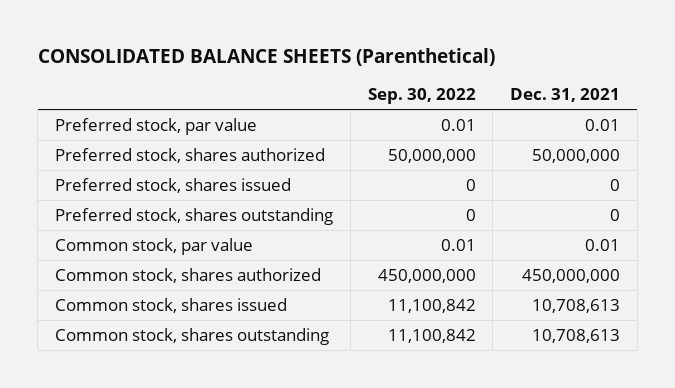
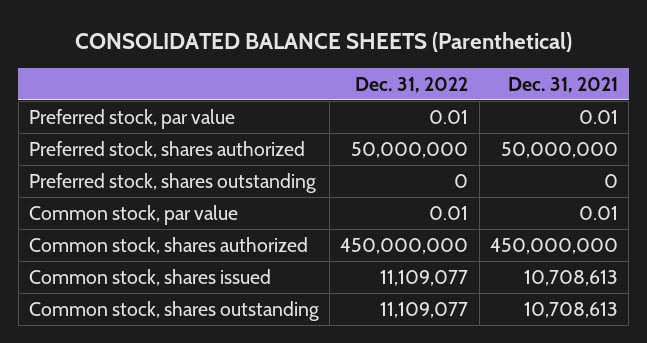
[367,88,476,105] Sep. 30, 2022 -> none
none -> [355,77,469,94] Dec. 31, 2022
[55,177,292,193] Preferred stock, shares issued -> none

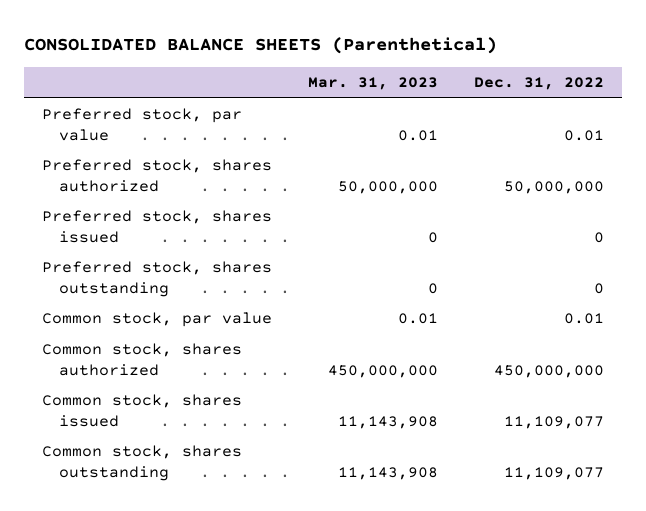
[507,77,618,94] Dec. 31, 2021 -> none
none -> [308,77,439,91] Mar. 31, 2023
none -> [42,210,273,243] Preferred stock, shares issued

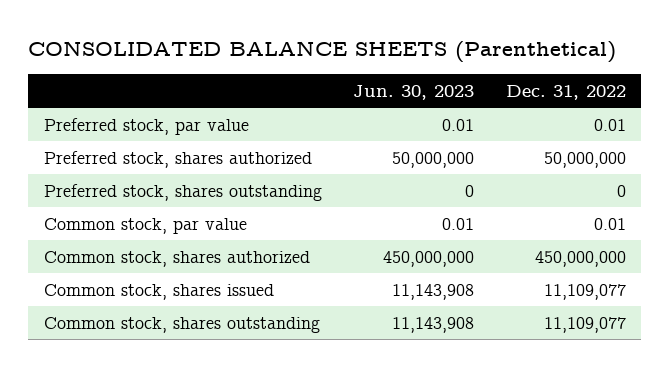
[308,77,439,91] Mar. 31, 2023 -> none
none -> [353,84,475,100] Jun. 30, 2023
[42,210,273,243] Preferred stock, shares issued -> none

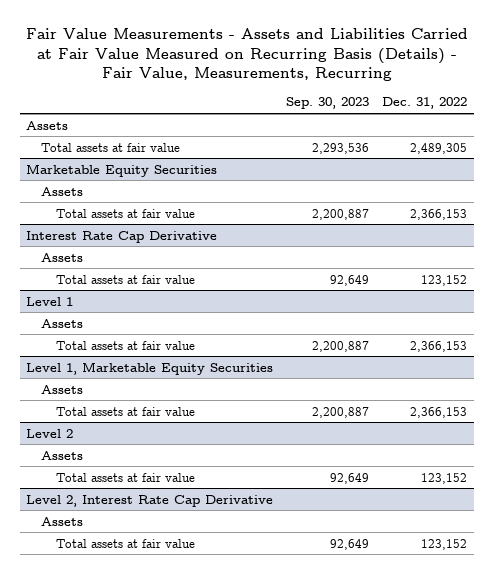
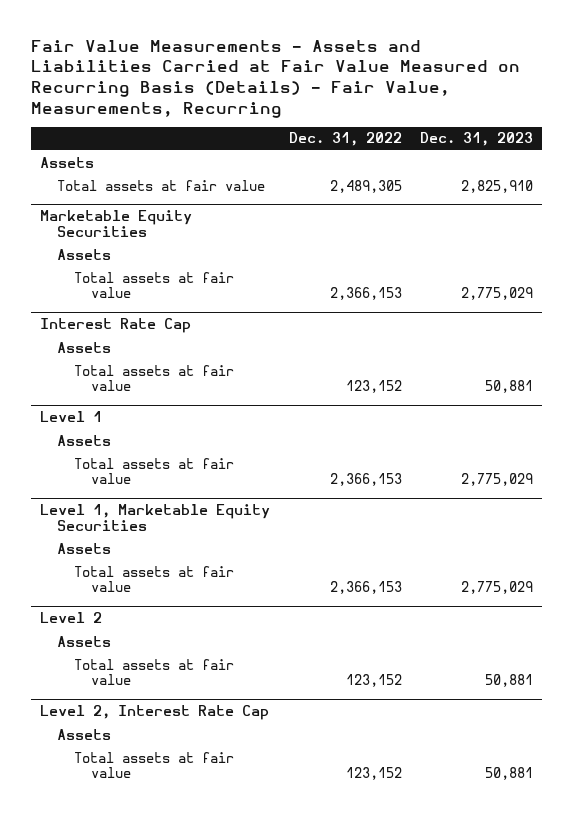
[286,97,370,110] Sep. 30, 2023 -> none
none -> [420,132,534,147] Dec. 31, 2023
[26,230,218,243] Interest Rate Cap Derivative -> [40,318,192,334] Interest Rate Cap
[26,494,274,507] Level 2, Interest Rate Cap Derivative -> [40,705,270,721] Level 2, Interest Rate Cap

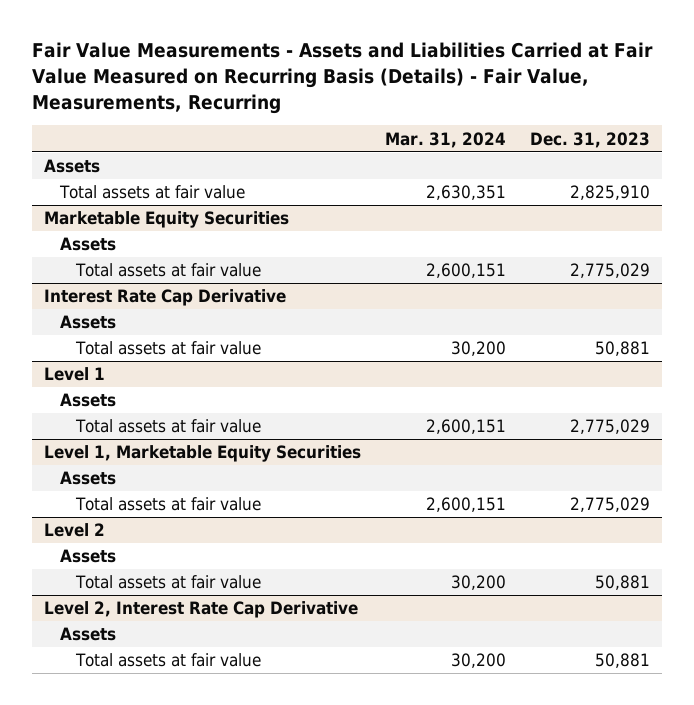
[288,132,402,147] Dec. 31, 2022 -> none
none -> [384,131,506,148] Mar. 31, 2024
[40,318,192,334] Interest Rate Cap -> [43,289,286,307] Interest Rate Cap Derivative
[40,705,270,721] Level 2, Interest Rate Cap -> [43,601,358,619] Level 2, Interest Rate Cap Derivative

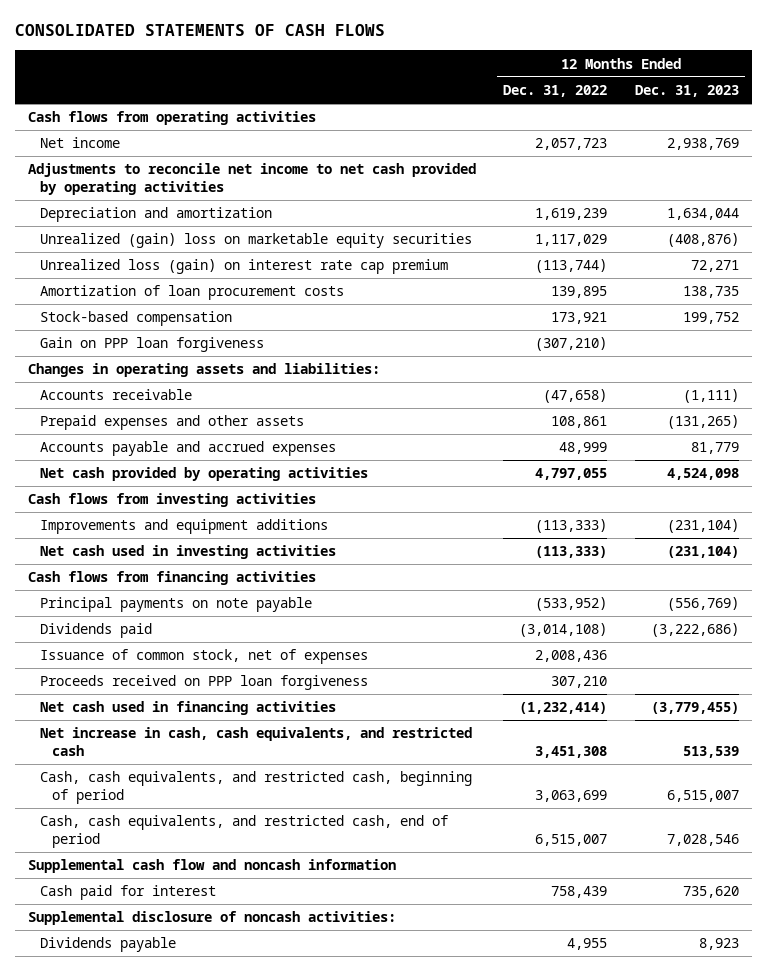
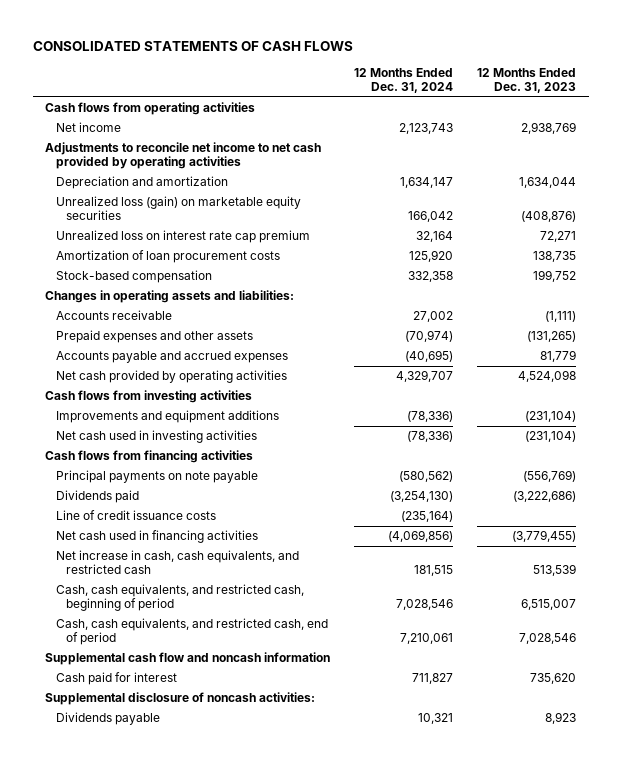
[503,85,608,98] Dec. 31, 2022 -> none
none -> [354,68,454,94] 12 Months Ended Dec. 31, 2024
[39,233,472,249] Unrealized (gain) loss on marketable equity securities -> [55,196,301,221] Unrealized loss (gain) on marketable equity securities
[39,259,448,275] Unrealized loss (gain) on interest rate cap premium -> [55,230,310,244] Unrealized loss on interest rate cap premium
[39,337,264,353] Gain on PPP loan forgiveness -> none
[39,649,368,665] Issuance of common stock, net of expenses -> none
[39,675,368,691] Proceeds received on PPP loan forgiveness -> none
none -> [55,510,216,521] Line of credit issuance costs

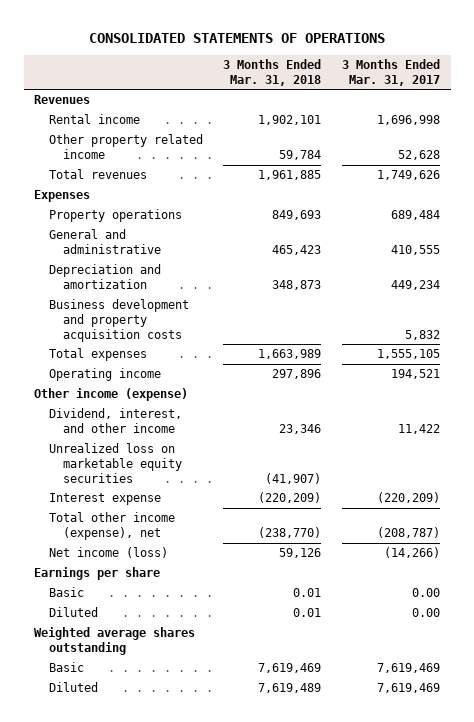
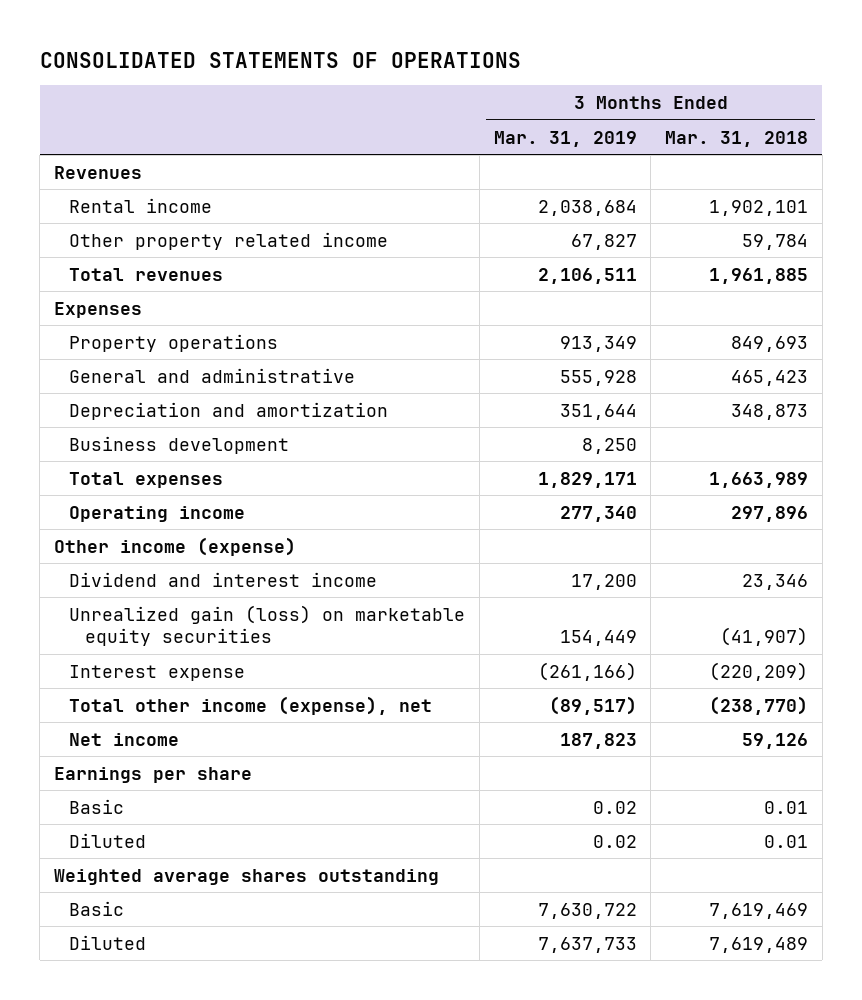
[342,58,441,86] 3 Months Ended Mar. 31, 2017 -> none
none -> [493,130,637,147] Mar. 31, 2019
[48,299,189,342] Business development and property acquisition costs -> none
none -> [69,435,290,454] Business development
[48,408,182,434] Dividend, interest, and other income -> [69,571,378,587] Dividend and interest income
[48,443,182,483] Unrealized loss on marketable equity securities -> [69,604,466,647] Unrealized gain (loss) on marketable equity securities
[48,547,168,559] Net income (loss) -> [69,732,180,746] Net income

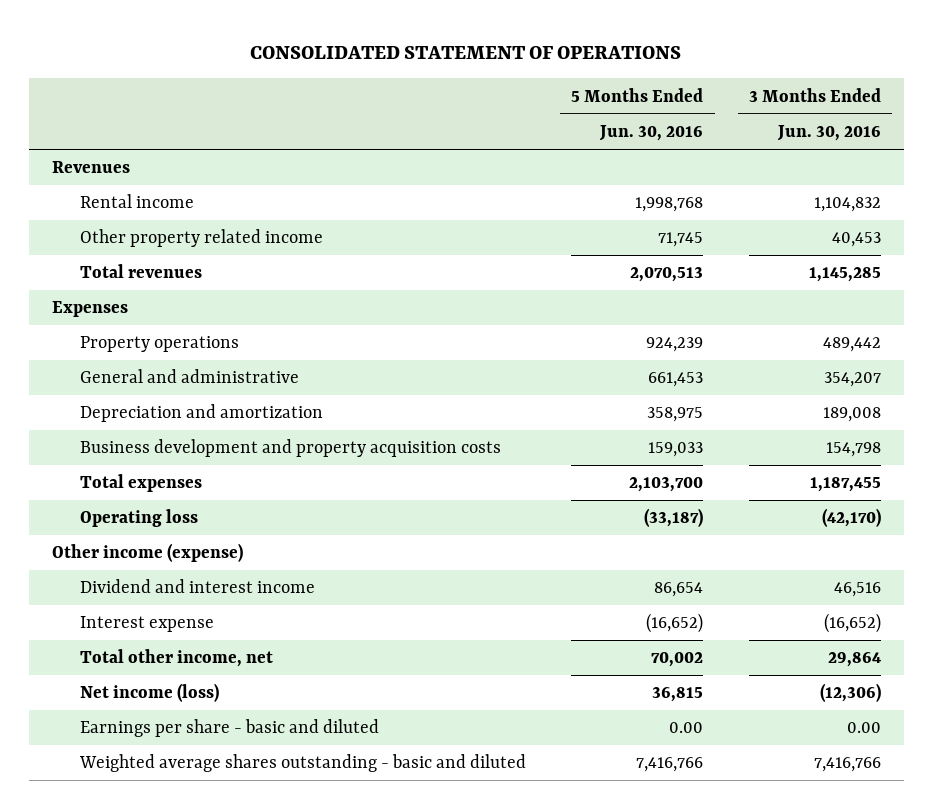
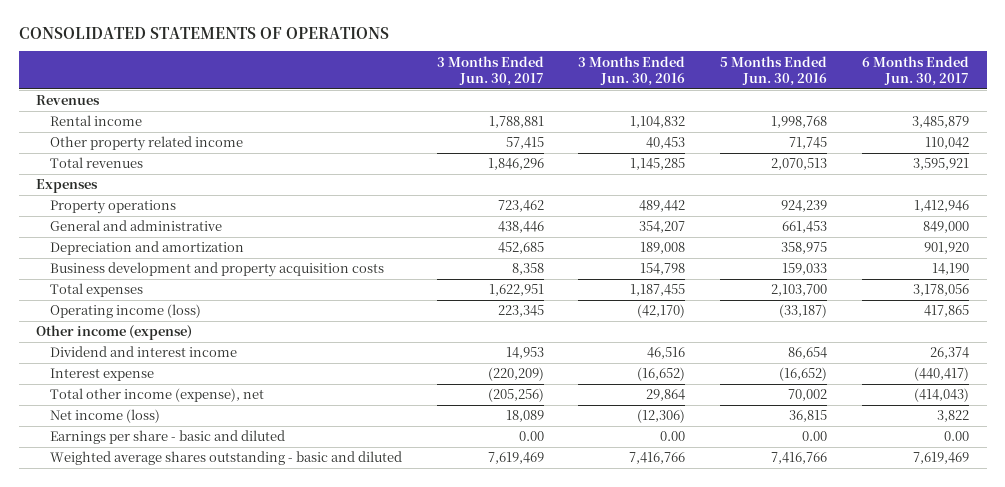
[250,45,682,59] CONSOLIDATED STATEMENT OF OPERATIONS -> [18,26,389,39] CONSOLIDATED STATEMENTS OF OPERATIONS
none -> [436,55,544,87] 3 Months Ended Jun. 30, 2017
none -> [862,55,970,87] 6 Months Ended Jun. 30, 2017
[79,509,198,528] Operating loss -> [49,304,201,319] Operating income (loss)
[79,649,273,668] Total other income, net -> [49,388,264,403] Total other income (expense), net

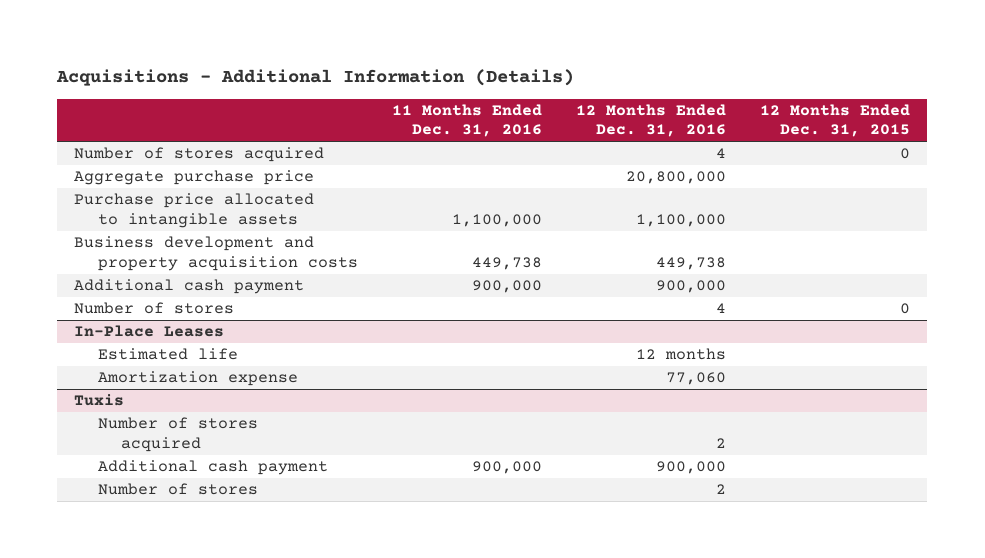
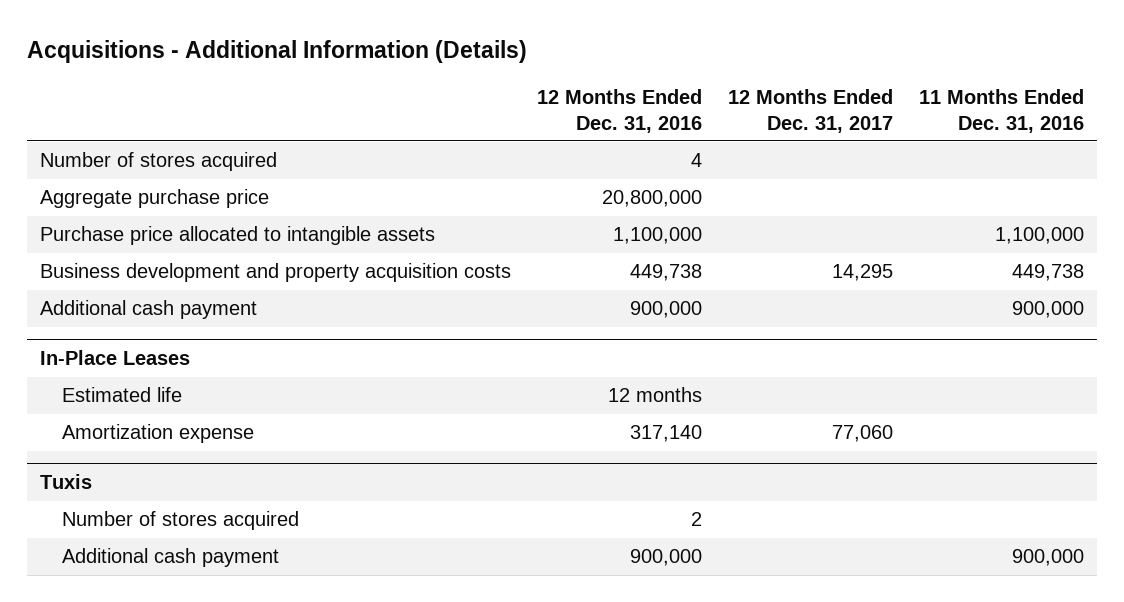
[760,104,911,138] 12 Months Ended Dec. 31, 2015 -> none
none -> [727,88,893,133] 12 Months Ended Dec. 31, 2017
[74,302,235,315] Number of stores -> none
[666,372,727,386] 77,060 -> [630,425,703,443] 317,140
[97,483,258,496] Number of stores -> none

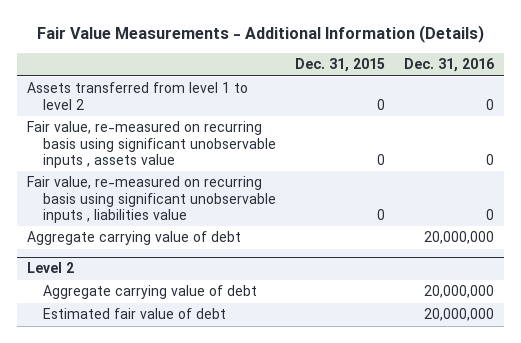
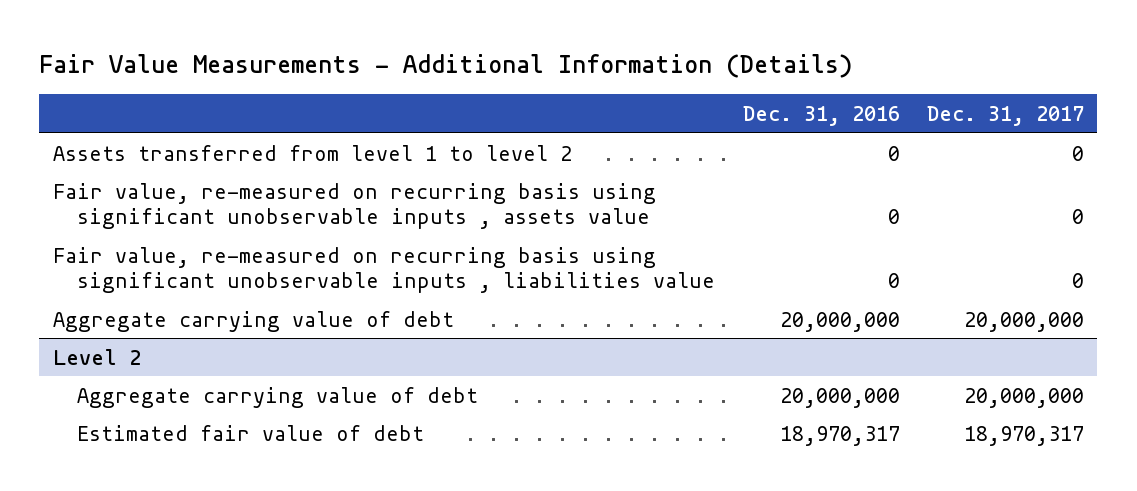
[294,58,385,73] Dec. 31, 2015 -> none
none -> [926,106,1084,127] Dec. 31, 2017
[424,308,495,322] 20,000,000 -> [779,425,900,446] 18,970,317

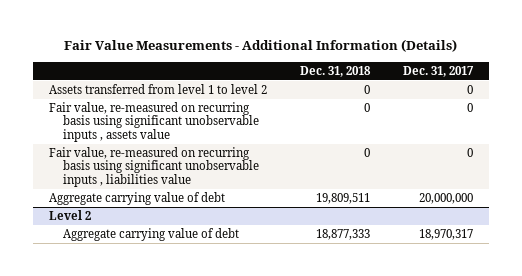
[742,106,900,127] Dec. 31, 2016 -> none
none -> [299,65,371,77] Dec. 31, 2018
[77,424,425,441] Estimated fair value of debt -> none
[963,387,1084,408] 20,000,000 -> [418,229,473,241] 18,970,317

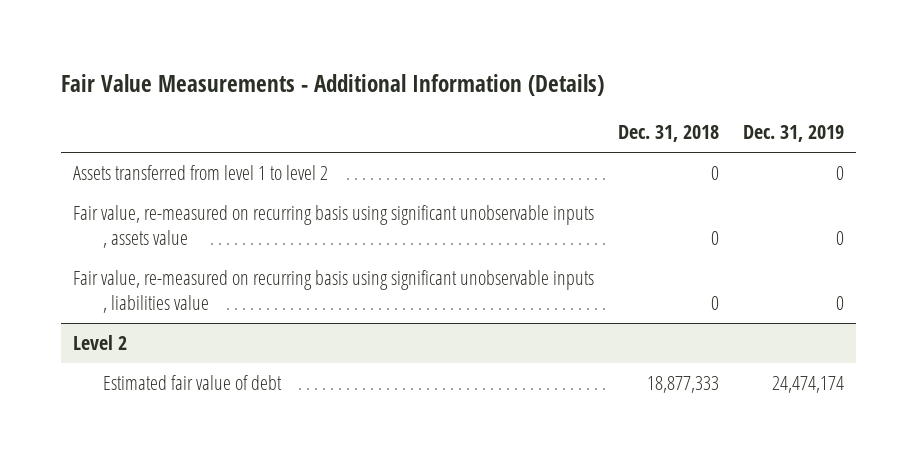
[402,65,474,77] Dec. 31, 2017 -> none
none -> [743,125,845,143] Dec. 31, 2019
[49,192,226,206] Aggregate carrying value of debt -> none
[62,228,239,242] Aggregate carrying value of debt -> [102,374,282,390] Estimated fair value of debt

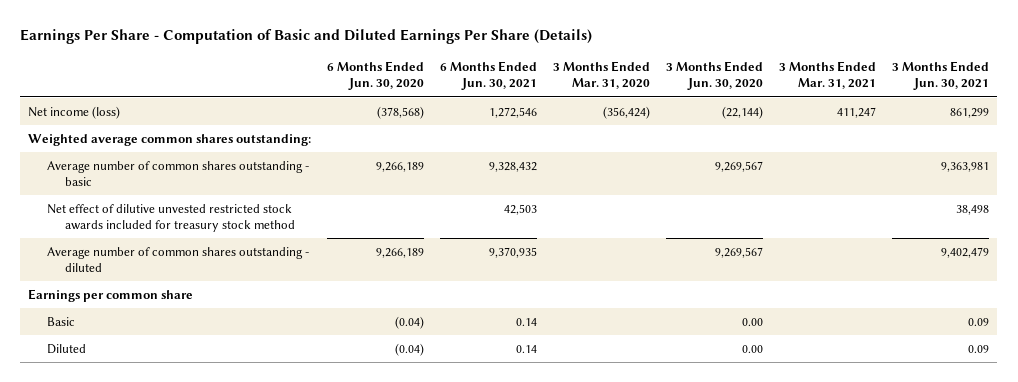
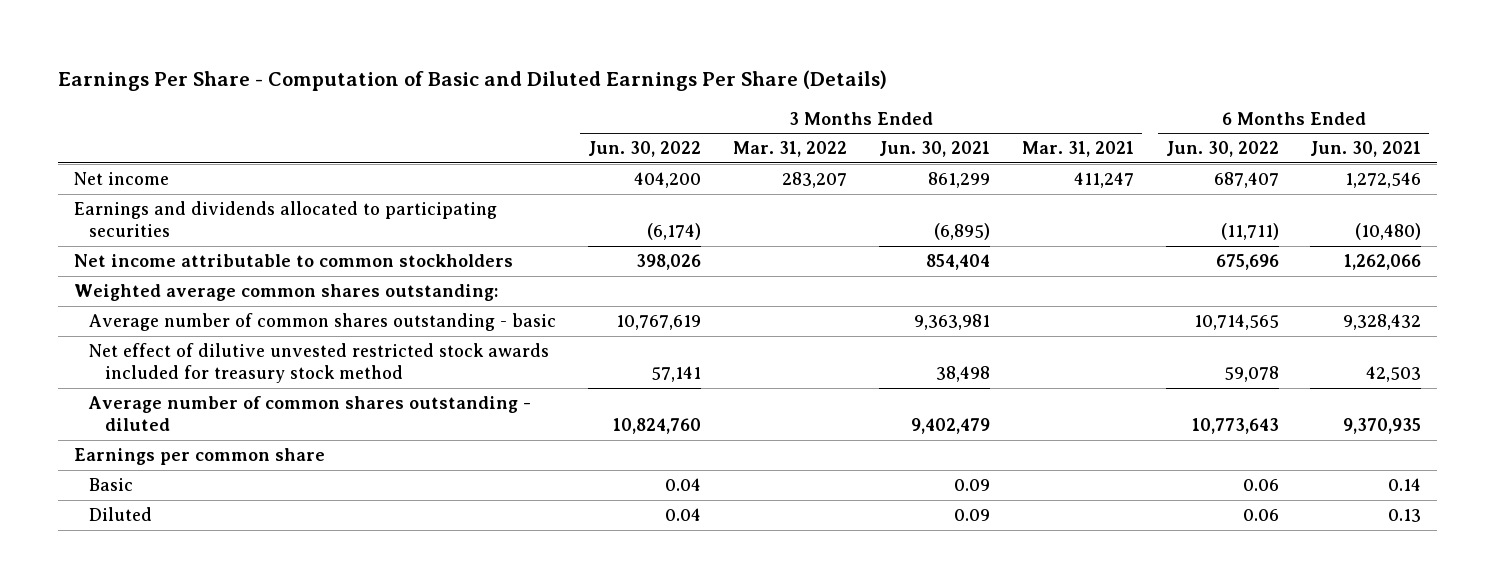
[327,61,425,91] 6 Months Ended Jun. 30, 2020 -> none
[553,61,651,90] 3 Months Ended Mar. 31, 2020 -> none
[666,61,764,91] 3 Months Ended Jun. 30, 2020 -> none
none -> [588,141,702,158] Jun. 30, 2022
none -> [733,141,848,158] Mar. 31, 2022
none -> [1165,141,1279,158] Jun. 30, 2022
[28,105,121,119] Net income (loss) -> [73,171,169,185] Net income
none -> [73,200,497,238] Earnings and dividends allocated to participating securities
none -> [73,253,513,267] Net income attributable to common stockholders
[516,344,538,353] 0.14 -> [1388,508,1422,522] 0.13

